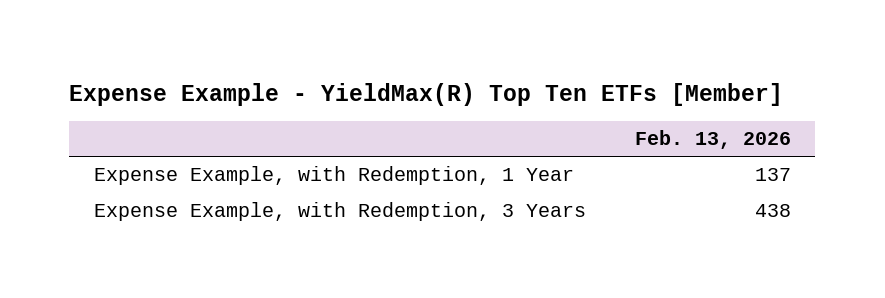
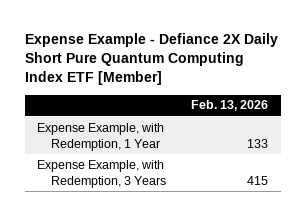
[69,82,784,106] Expense Example - YieldMax(R) Top Ten ETFs [Member] -> [24,32,278,86] Expense Example - Defiance 2X Daily Short Pure Quantum Computing Index ETF [Member]
[754,168,791,182] 137 -> [247,138,269,148] 133
[754,204,791,218] 438 -> [247,175,269,185] 415

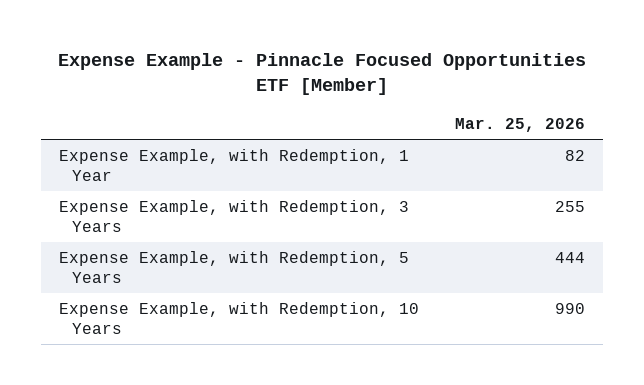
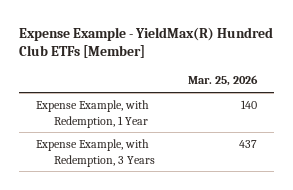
[58,53,587,96] Expense Example - Pinnacle Focused Opportunities ETF [Member] -> [19,26,274,59] Expense Example - YieldMax(R) Hundred Club ETFs [Member]
[59,251,410,283] Expense Example, with Redemption, 5 Years -> none
[59,302,420,334] Expense Example, with Redemption, 10 Years -> none
[564,150,585,162] 82 -> [241,99,258,109] 140
[554,201,585,213] 255 -> [239,139,258,148] 437

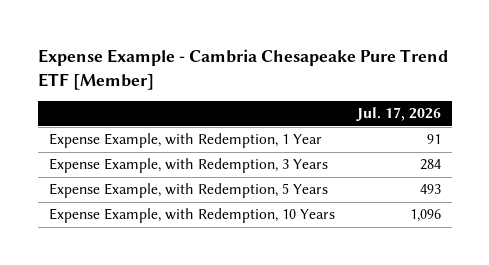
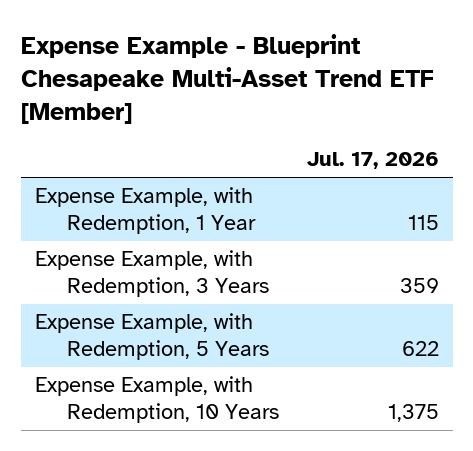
[37,48,448,90] Expense Example - Cambria Chesapeake Pure Trend ETF [Member] -> [20,33,434,124] Expense Example - Blueprint Chesapeake Multi-Asset Trend ETF [Member]
[426,134,441,145] 91 -> [407,215,439,231] 115
[419,159,441,171] 284 -> [399,278,439,294] 359
[419,184,441,195] 493 -> [401,341,439,357] 622
[409,209,441,223] 1,096 -> [387,404,439,423] 1,375

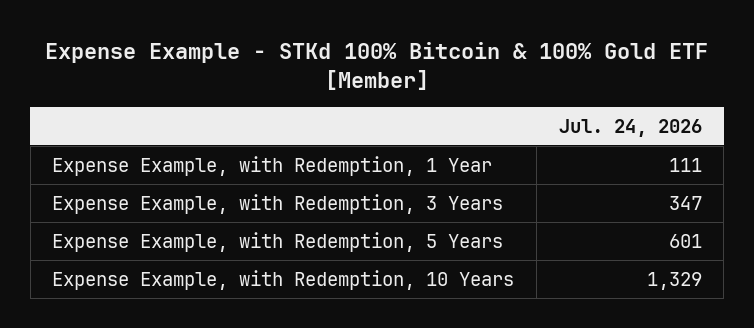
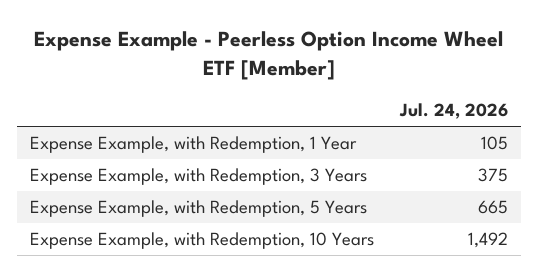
[45,42,709,91] Expense Example - STKd 100% Bitcoin & 100% Gold ETF [Member] -> [34,31,504,81] Expense Example - Peerless Option Income Wheel ETF [Member]
[668,157,702,172] 111 -> [481,136,509,151] 105
[668,195,702,210] 347 -> [478,168,509,183] 375
[668,233,702,248] 601 -> [478,200,509,215] 665
[646,271,702,290] 1,329 -> [468,232,509,249] 1,492

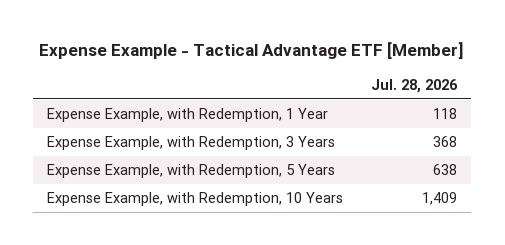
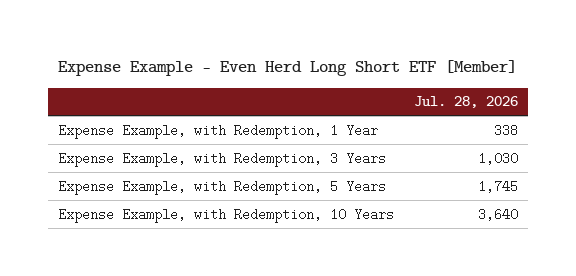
[39,41,465,59] Expense Example - Tactical Advantage ETF [Member] -> [57,60,517,77] Expense Example - Even Herd Long Short ETF [Member]
[433,108,458,120] 118 -> [493,123,518,137] 338
[433,136,458,148] 368 -> [477,151,518,165] 1,030
[433,164,458,176] 638 -> [477,179,518,193] 1,745
[422,192,458,206] 1,409 -> [477,207,518,221] 3,640

